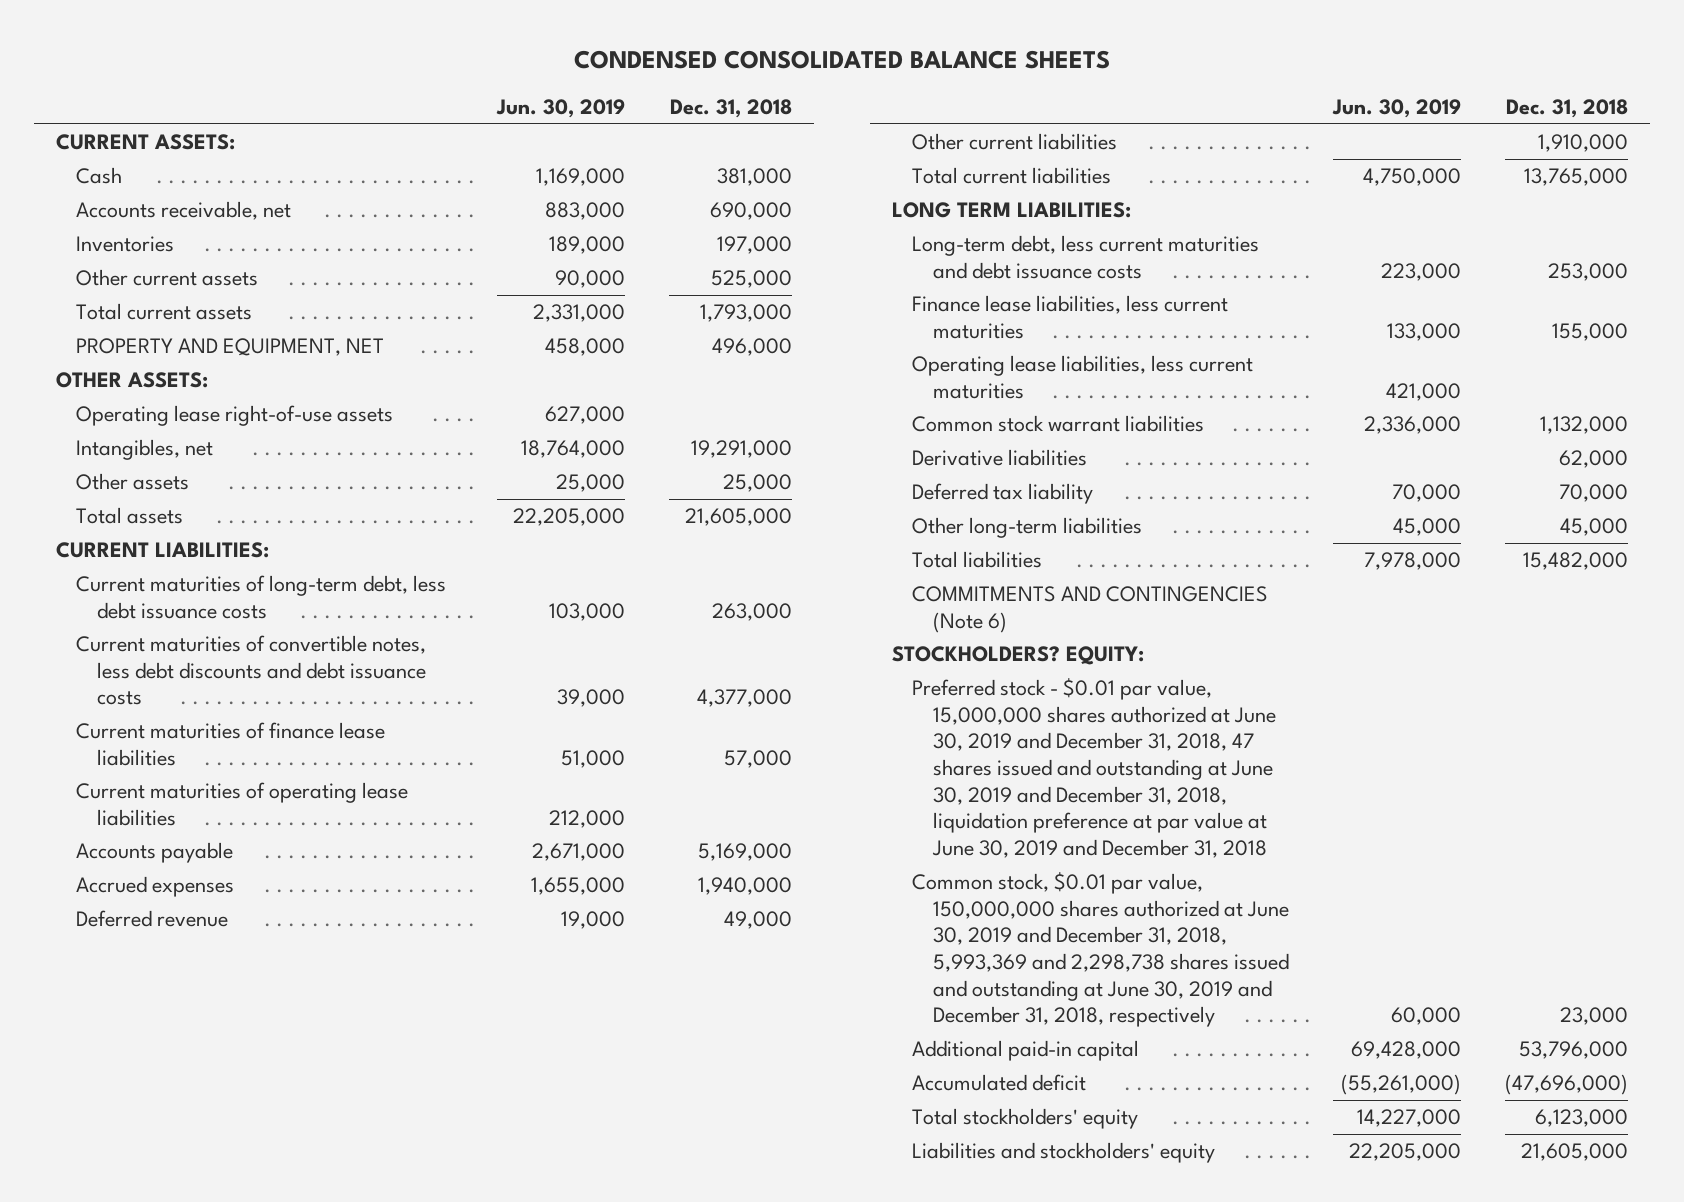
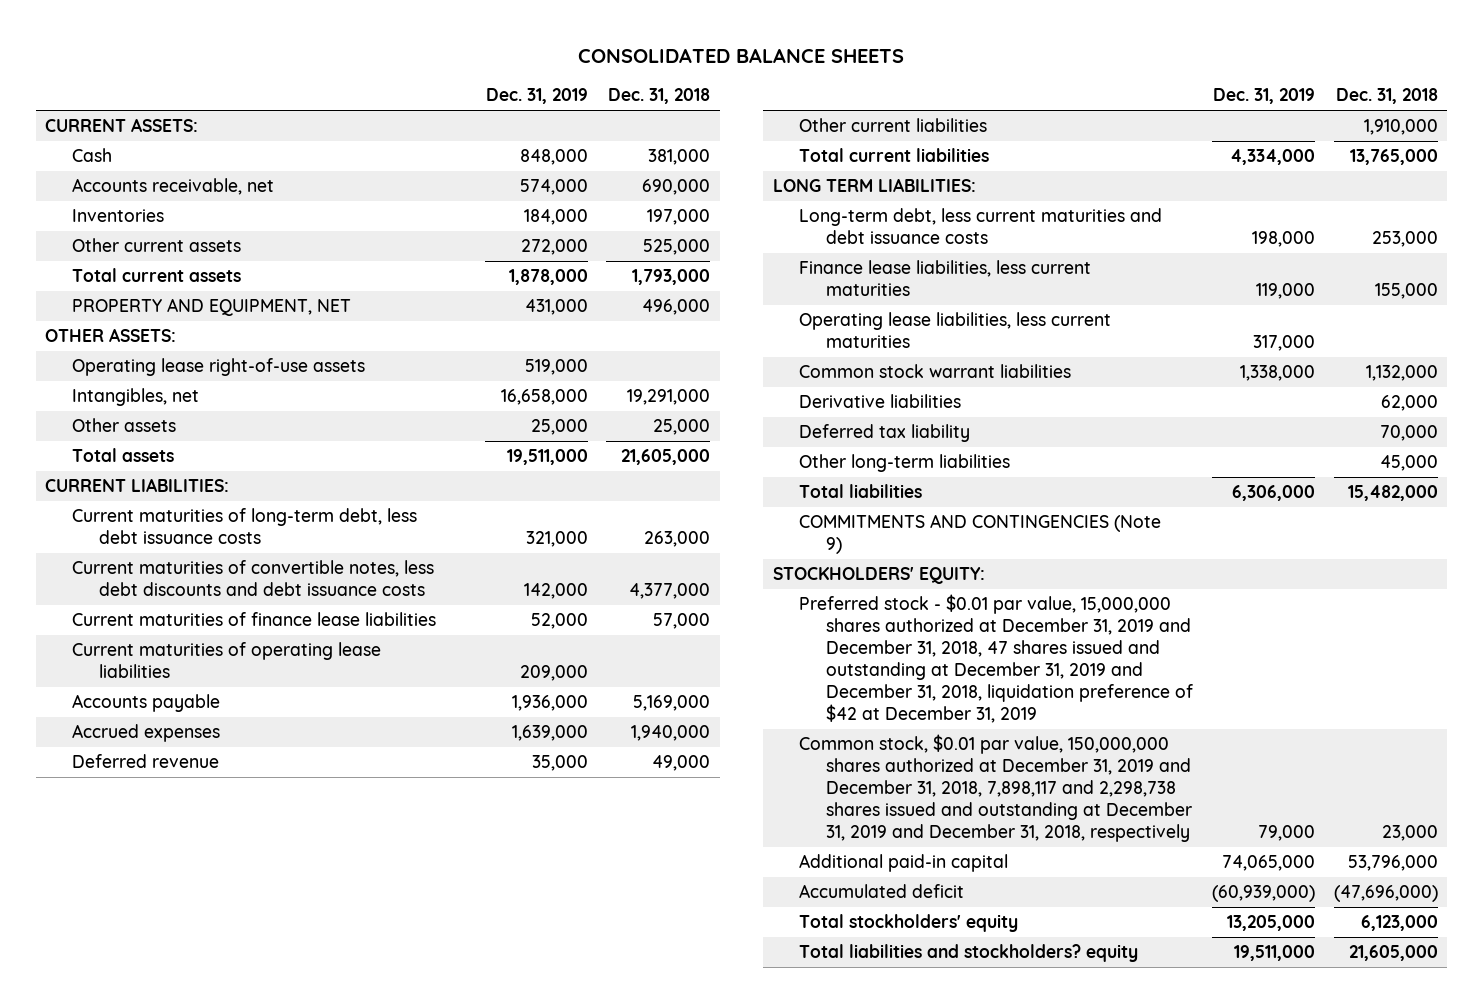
[573,49,1110,69] CONDENSED CONSOLIDATED BALANCE SHEETS -> [578,47,905,63] CONSOLIDATED BALANCE SHEETS
[495,99,625,119] Jun. 30, 2019 -> none
none -> [485,88,588,105] Dec. 31, 2019
[912,586,1269,633] COMMITMENTS AND CONTINGENCIES (Note 6) -> [799,514,1162,555] COMMITMENTS AND CONTINGENCIES (Note 9)
[891,646,1144,666] STOCKHOLDERS? EQUITY: -> [772,567,985,585] STOCKHOLDERS' EQUITY:
[912,678,1276,858] Preferred stock - $0.01 par value, 15,000,000 shares authorized at June 30, 2019 and December 31, 2018, 47 shares issued and outstanding at June 30, 2019 and December 31, 2018, liquidation preference at par value at June 30, 2019 and December 31, 2018 -> [799,594,1194,723] Preferred stock - $0.01 par value, 15,000,000 shares authorized at December 31, 2019 and December 31, 2018, 47 shares issued and outstanding at December 31, 2019 and December 31, 2018, liquidation preference of $42 at December 31, 2019
[912,872,1289,1028] Common stock, $0.01 par value, 150,000,000 shares authorized at June 30, 2019 and December 31, 2018, 5,993,369 and 2,298,738 shares issued and outstanding at June 30, 2019 and December 31, 2018, respectively -> [799,734,1193,842] Common stock, $0.01 par value, 150,000,000 shares authorized at December 31, 2019 and December 31, 2018, 7,898,117 and 2,298,738 shares issued and outstanding at December 31, 2019 and December 31, 2018, respectively
[912,1142,1216,1164] Liabilities and stockholders' equity -> [799,944,1139,963] Total liabilities and stockholders? equity

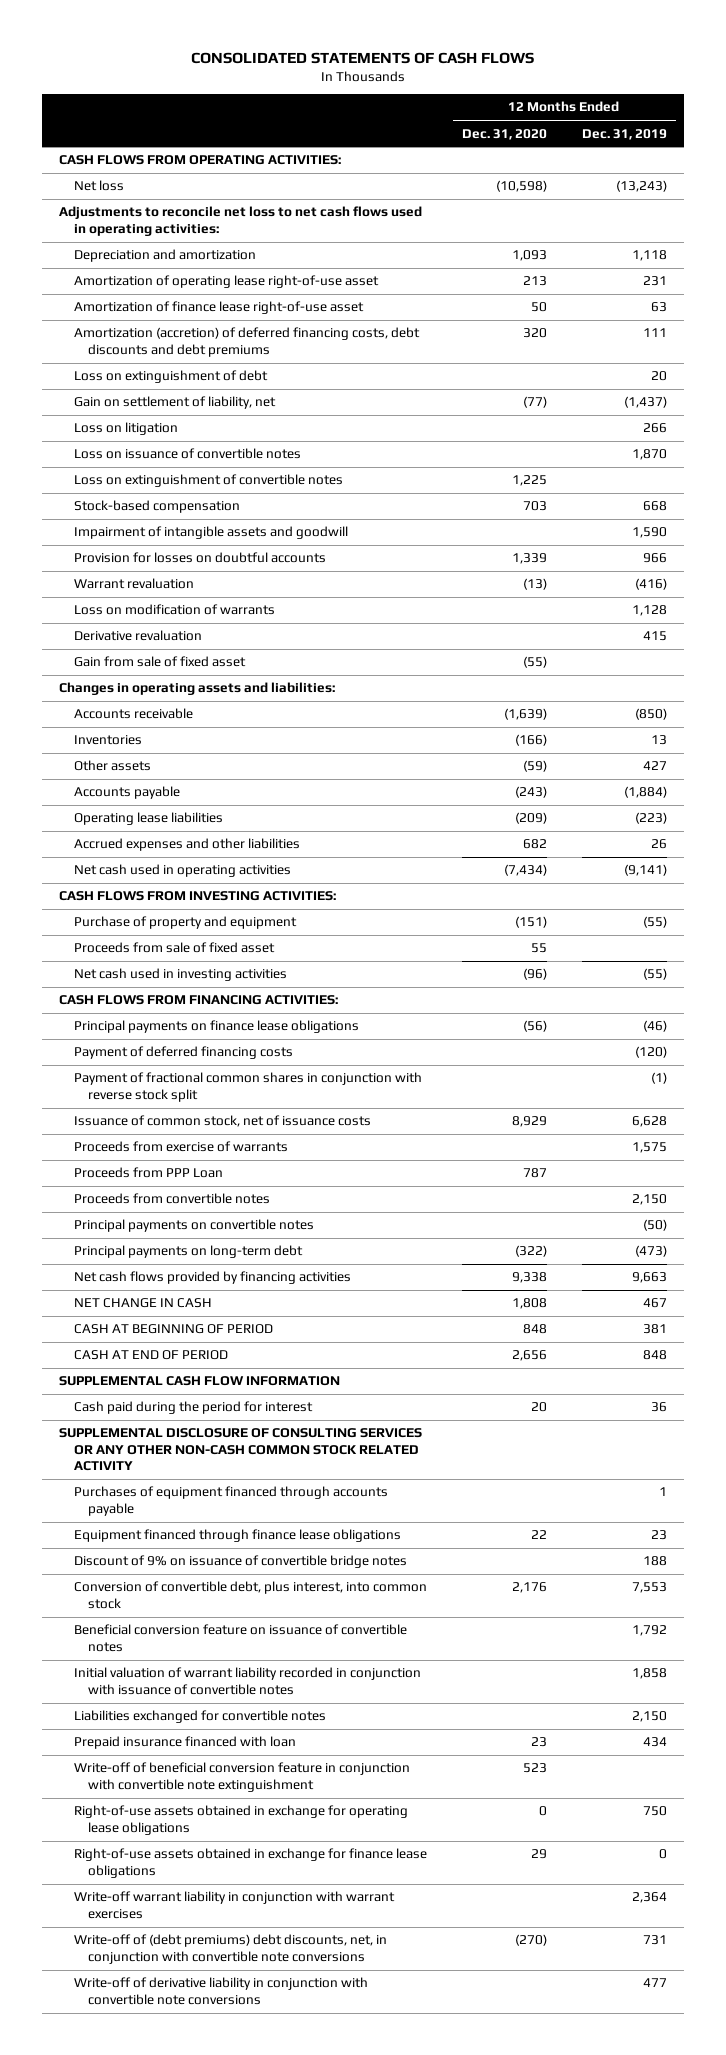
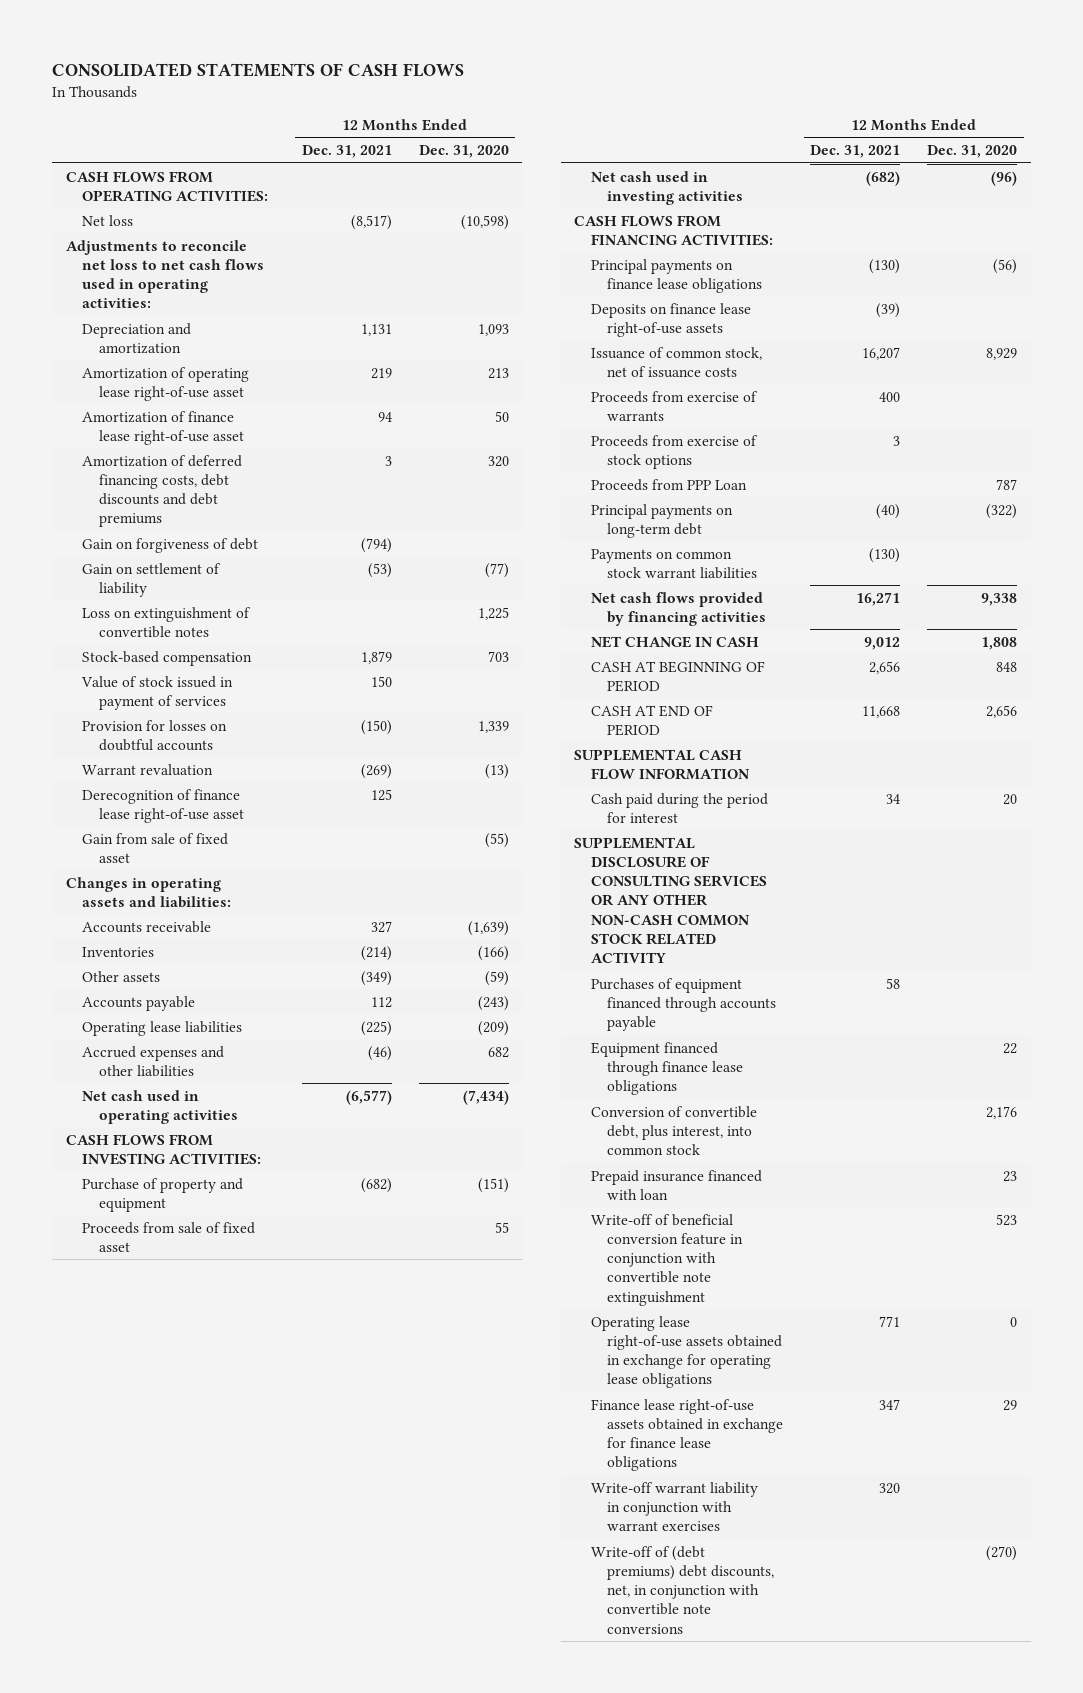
[581,128,667,140] Dec. 31, 2019 -> none
none -> [301,145,392,159] Dec. 31, 2021
[73,370,268,384] Loss on extinguishment of debt -> none
[73,422,178,436] Loss on litigation -> none
[73,448,301,460] Loss on issuance of convertible notes -> none
[73,327,420,357] Amortization (accretion) of deferred financing costs, debt discounts and debt premiums -> [82,454,243,528] Amortization of deferred financing costs, debt discounts and debt premiums
none -> [82,537,259,553] Gain on forgiveness of debt
[73,396,276,410] Gain on settlement of liability, net -> [82,562,222,597] Gain on settlement of liability
[73,526,348,540] Impairment of intangible assets and goodwill -> none
none -> [81,675,234,710] Value of stock issued in payment of services
[73,604,275,616] Loss on modification of warrants -> none
[73,630,202,642] Derivative revaluation -> none
none -> [82,788,245,823] Derecognition of finance lease right-of-use asset
[73,1046,293,1060] Payment of deferred financing costs -> none
[73,1072,422,1102] Payment of fractional common shares in conjunction with reverse stock split -> none
none -> [590,302,751,337] Deposits on finance lease right-of-use assets
none -> [590,434,758,469] Proceeds from exercise of stock options
[73,1193,270,1205] Proceeds from convertible notes -> none
[73,1219,314,1233] Principal payments on convertible notes -> none
none -> [590,548,758,579] Payments on common stock warrant liabilities
[73,1555,407,1569] Discount of 9% on issuance of convertible bridge notes -> none
[73,1624,407,1652] Beneficial conversion feature on issuance of convertible notes -> none
[73,1667,421,1695] Initial valuation of warrant liability recorded in conjunction with issuance of convertible notes -> none
[73,1710,326,1724] Liabilities exchanged for convertible notes -> none
[73,1805,408,1835] Right-of-use assets obtained in exchange for operating lease obligations -> [590,1315,783,1389] Operating lease right-of-use assets obtained in exchange for operating lease obligations
[73,1848,427,1878] Right-of-use assets obtained in exchange for finance lease obligations -> [590,1398,784,1472] Finance lease right-of-use assets obtained in exchange for finance lease obligations
[73,1977,368,2005] Write-off of derivative liability in conjunction with convertible note conversions -> none

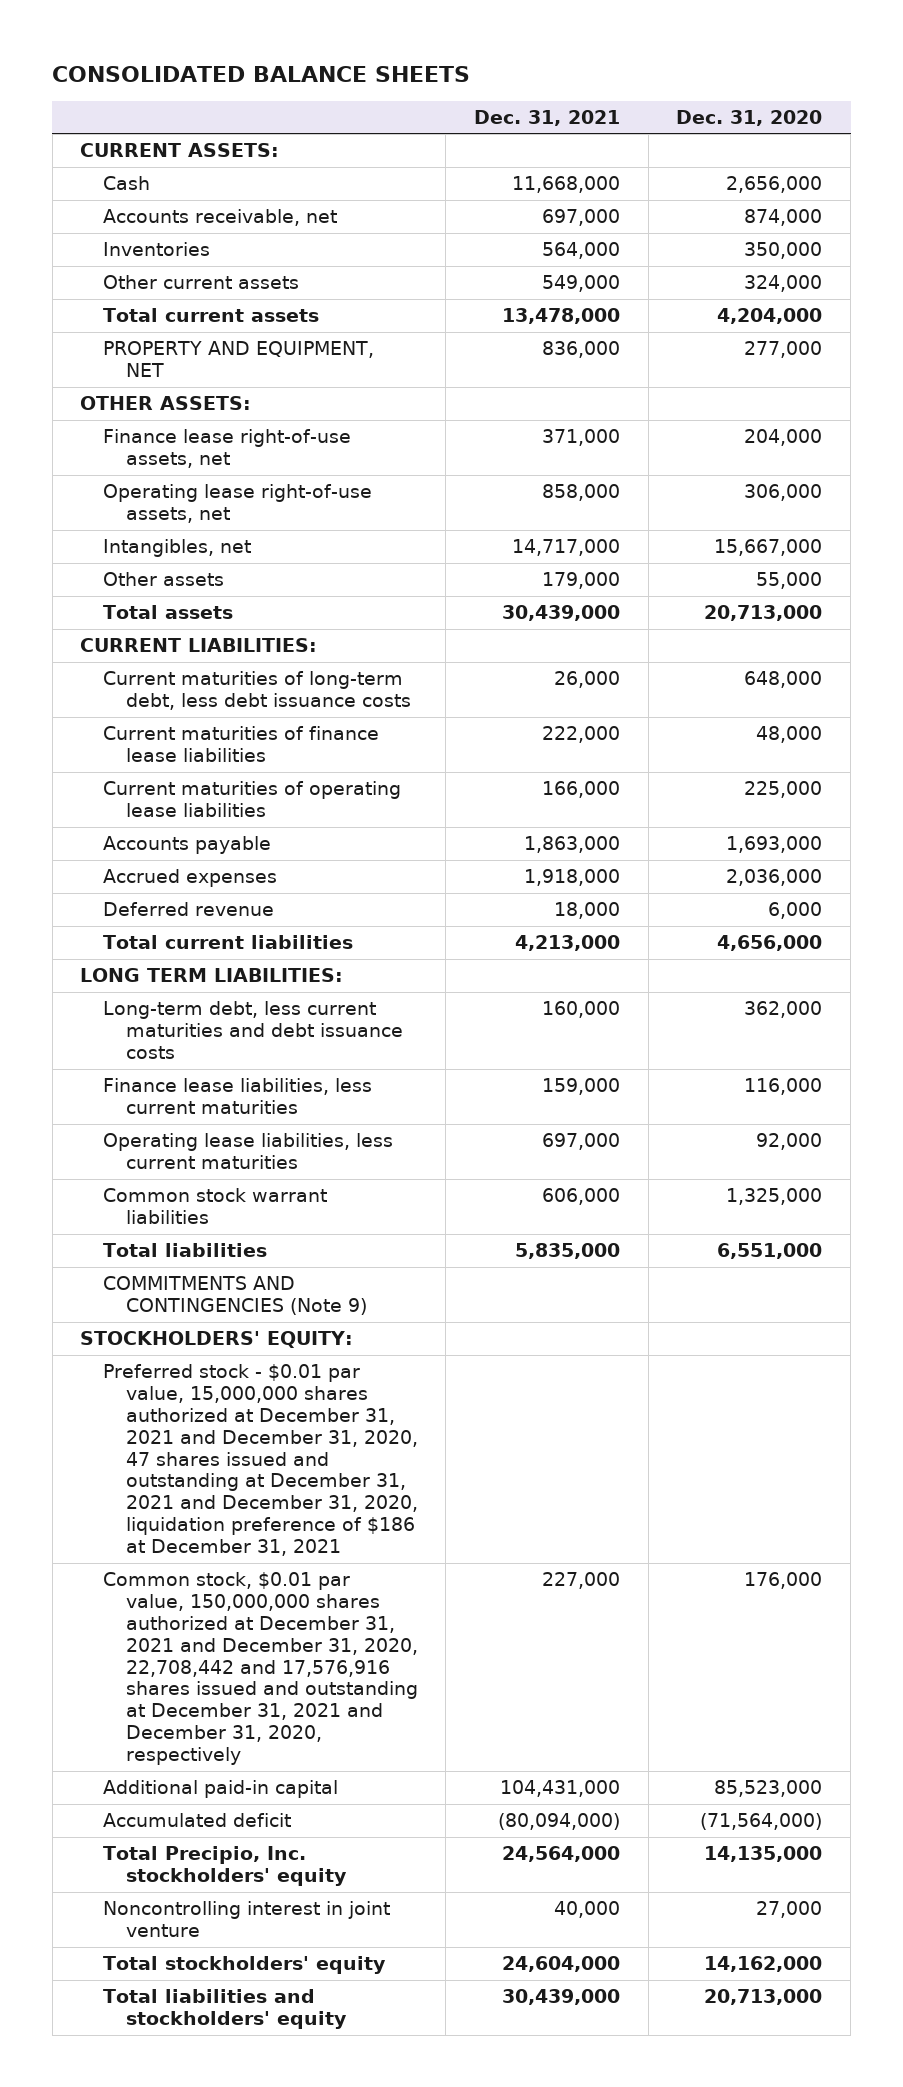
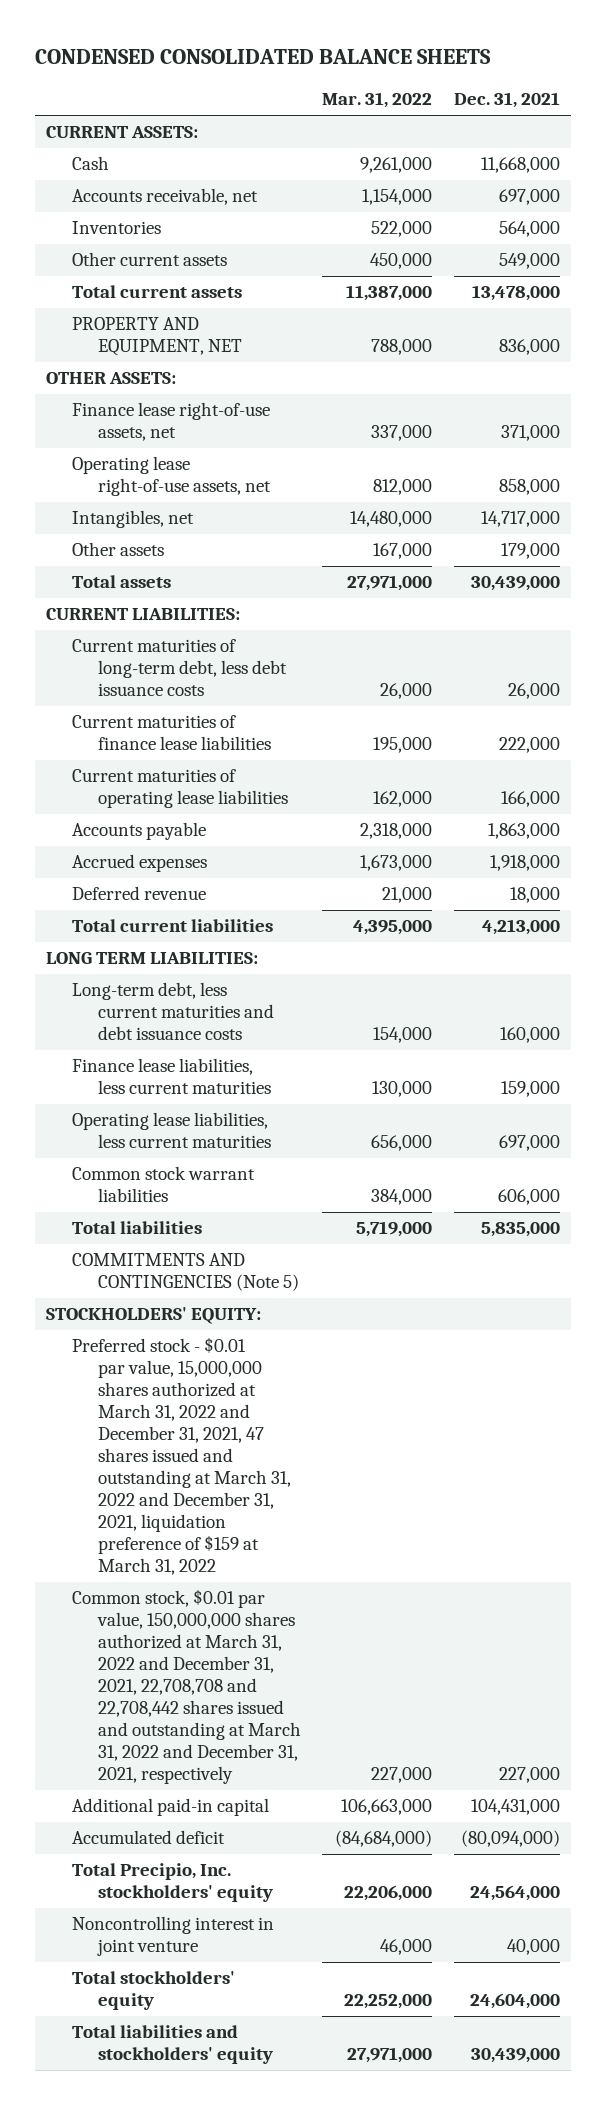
[52,65,471,82] CONSOLIDATED BALANCE SHEETS -> [35,49,492,65] CONDENSED CONSOLIDATED BALANCE SHEETS
[676,109,823,126] Dec. 31, 2020 -> none
none -> [322,92,433,109] Mar. 31, 2022
[103,1276,367,1316] COMMITMENTS AND CONTINGENCIES (Note 9) -> [71,1253,299,1292] COMMITMENTS AND CONTINGENCIES (Note 5)
[103,1364,418,1556] Preferred stock - $0.01 par value, 15,000,000 shares authorized at December 31, 2021 and December 31, 2020, 47 shares issued and outstanding at December 31, 2021 and December 31, 2020, liquidation preference of $186 at December 31, 2021 -> [71,1337,291,1575] Preferred stock - $0.01 par value, 15,000,000 shares authorized at March 31, 2022 and December 31, 2021, 47 shares issued and outstanding at March 31, 2022 and December 31, 2021, liquidation preference of $159 at March 31, 2022
[103,1572,418,1765] Common stock, $0.01 par value, 150,000,000 shares authorized at December 31, 2021 and December 31, 2020, 22,708,442 and 17,576,916 shares issued and outstanding at December 31, 2021 and December 31, 2020, respectively -> [71,1589,301,1784] Common stock, $0.01 par value, 150,000,000 shares authorized at March 31, 2022 and December 31, 2021, 22,708,708 and 22,708,442 shares issued and outstanding at March 31, 2022 and December 31, 2021, respectively

